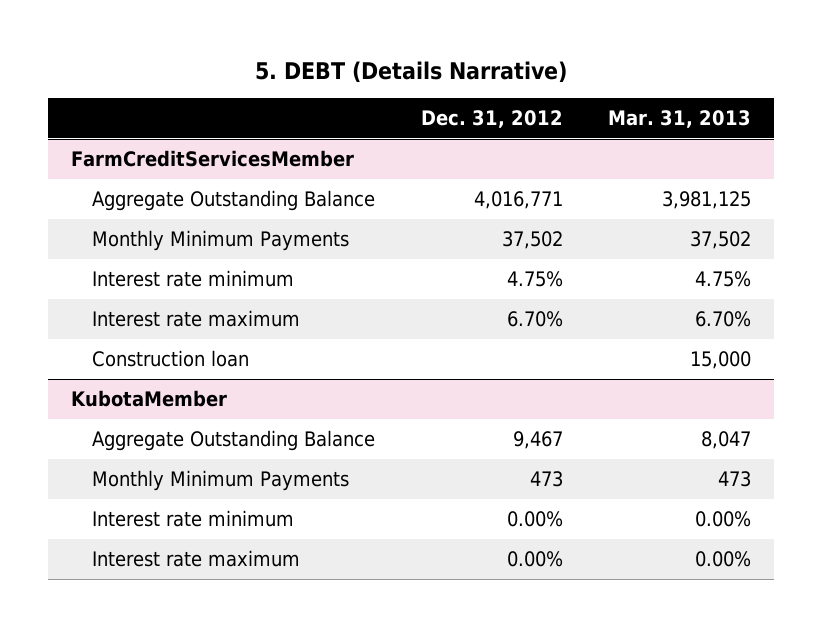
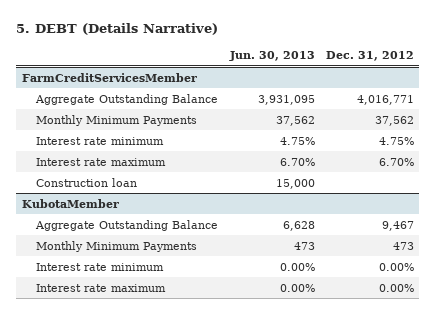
[608,110,752,129] Mar. 31, 2013 -> none
none -> [228,51,315,62] Jun. 30, 2013
[501,230,563,249] 37,502 -> [374,115,414,126] 37,562

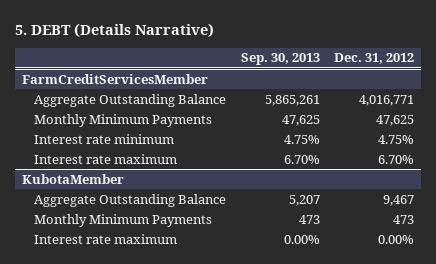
[228,51,315,62] Jun. 30, 2013 -> none
none -> [240,53,320,66] Sep. 30, 2013
[374,115,414,126] 37,562 -> [375,114,414,126] 47,625
[36,177,138,187] Construction loan -> none
[36,262,165,271] Interest rate minimum -> none

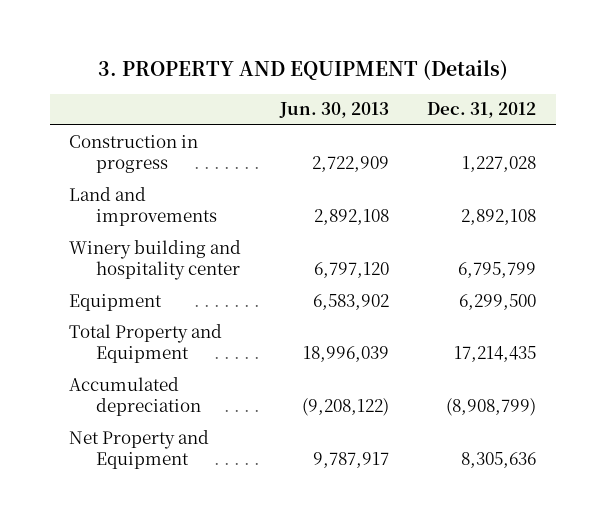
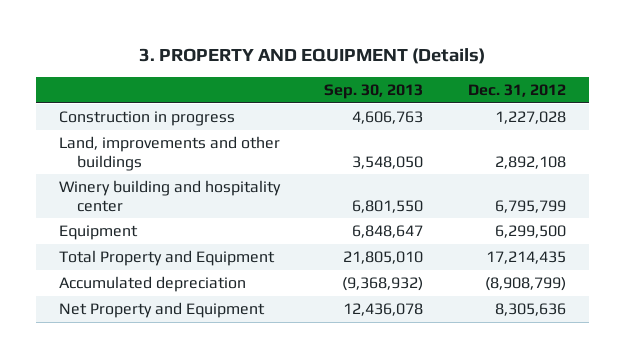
[278,102,389,119] Jun. 30, 2013 -> none
none -> [324,84,424,100] Sep. 30, 2013
[69,186,217,227] Land and improvements -> [58,136,280,171] Land, improvements and other buildings

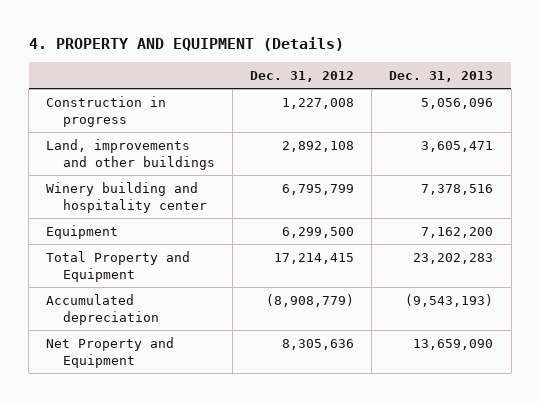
[139,48,486,65] 3. PROPERTY AND EQUIPMENT (Details) -> [28,36,344,51] 4. PROPERTY AND EQUIPMENT (Details)
[324,84,424,100] Sep. 30, 2013 -> none
none -> [389,70,494,82] Dec. 31, 2013
[495,111,567,125] 1,227,028 -> [281,97,354,109] 1,227,008
[486,251,567,265] 17,214,435 -> [273,252,354,264] 17,214,415
[485,277,567,292] (8,908,799) -> [265,293,354,307] (8,908,779)

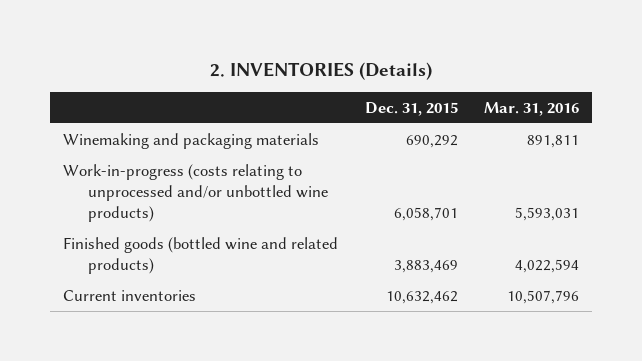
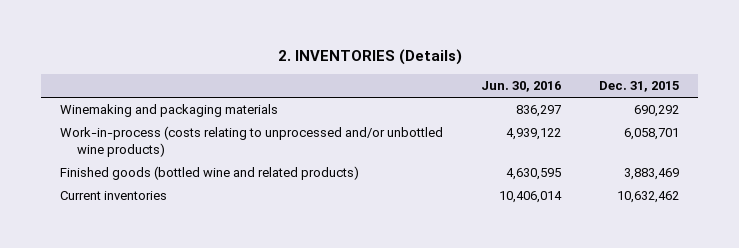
[484,101,580,116] Mar. 31, 2016 -> none
none -> [481,81,562,93] Jun. 30, 2016
[63,163,329,222] Work-in-progress (costs relating to unprocessed and/or unbottled wine products) -> [60,126,444,157] Work-in-process (costs relating to unprocessed and/or unbottled wine products)

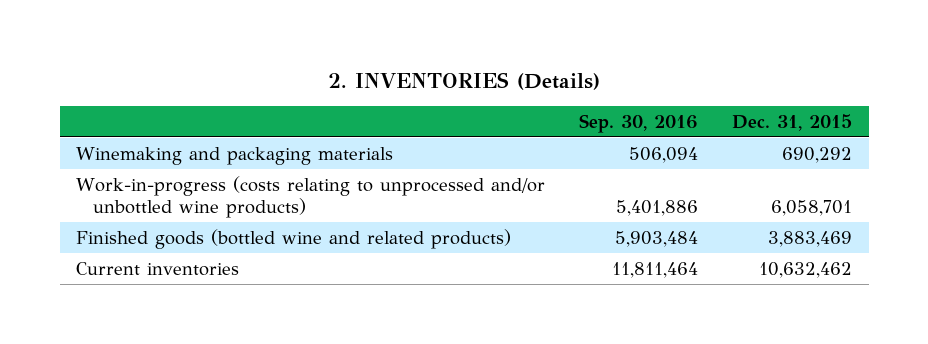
[481,81,562,93] Jun. 30, 2016 -> none
none -> [579,113,699,133] Sep. 30, 2016
[60,126,444,157] Work-in-process (costs relating to unprocessed and/or unbottled wine products) -> [76,175,546,219] Work-in-progress (costs relating to unprocessed and/or unbottled wine products)

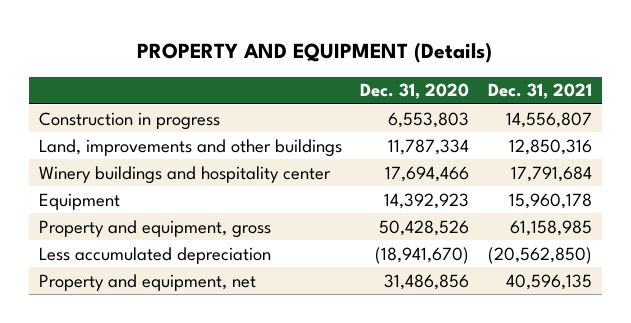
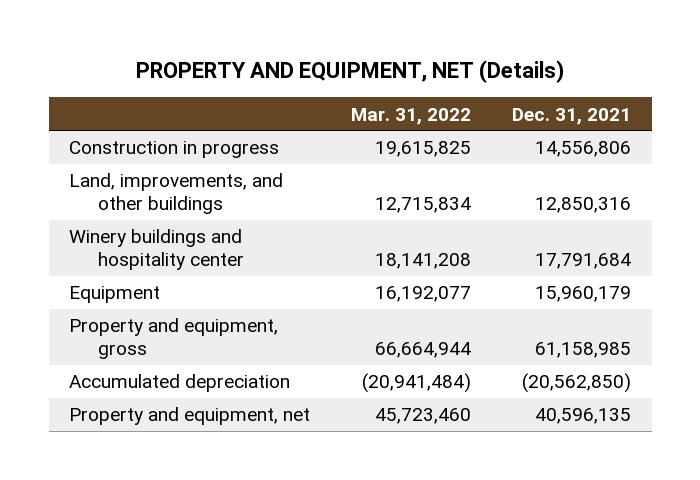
[137,42,493,64] PROPERTY AND EQUIPMENT (Details) -> [136,60,565,84] PROPERTY AND EQUIPMENT, NET (Details)
[360,83,470,100] Dec. 31, 2020 -> none
none -> [351,107,472,125] Mar. 31, 2022
[506,111,593,128] 14,556,807 -> [535,141,632,158] 14,556,806
[38,138,342,157] Land, improvements and other buildings -> [69,173,284,215] Land, improvements, and other buildings
[509,192,593,209] 15,960,178 -> [535,286,632,303] 15,960,179
[38,246,271,264] Less accumulated depreciation -> [69,374,291,393] Accumulated depreciation

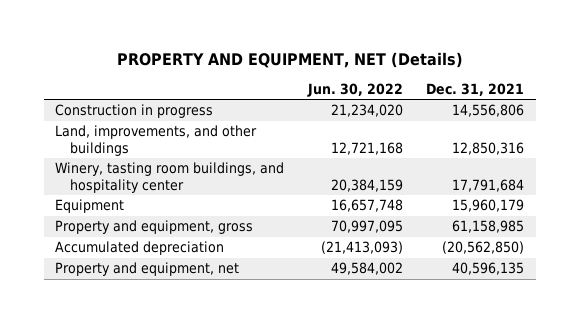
[351,107,472,125] Mar. 31, 2022 -> none
none -> [306,82,403,97] Jun. 30, 2022
[69,229,245,271] Winery buildings and hospitality center -> [55,162,285,193] Winery, tasting room buildings, and hospitality center

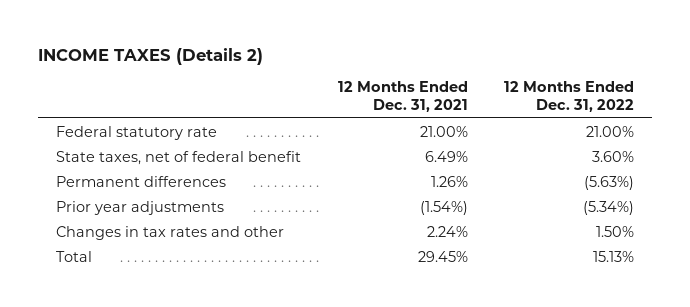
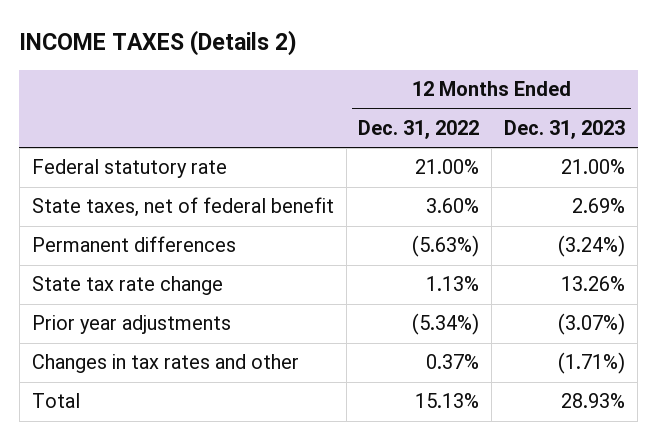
[337,81,468,113] 12 Months Ended Dec. 31, 2021 -> none
none -> [504,119,626,139] Dec. 31, 2023
none -> [31,276,223,296] State tax rate change
[595,225,634,237] 1.50% -> [426,354,480,370] 0.37%

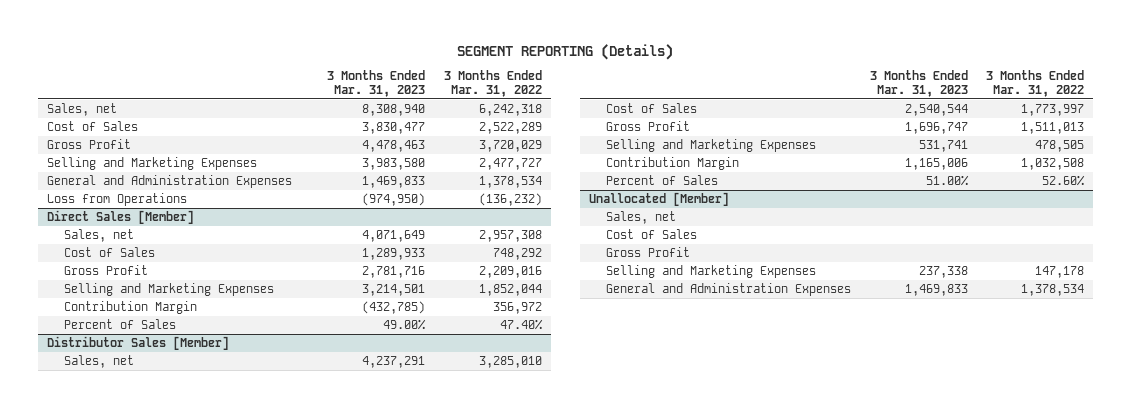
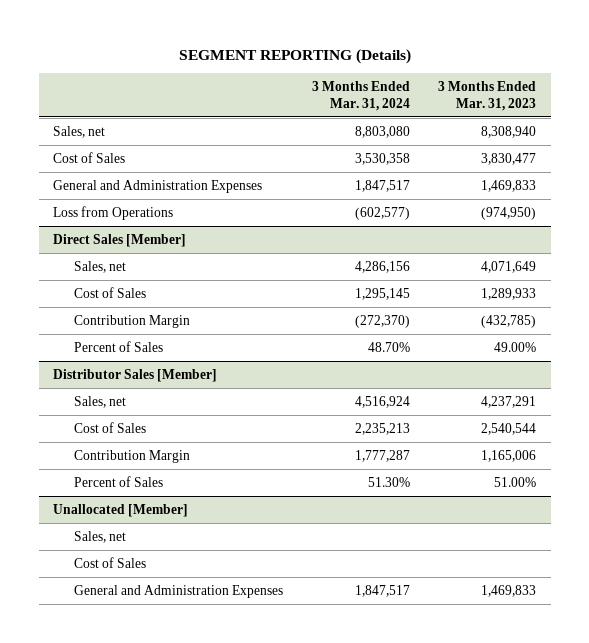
[443,70,542,97] 3 Months Ended Mar. 31, 2022 -> none
none -> [311,81,410,111] 3 Months Ended Mar. 31, 2024
[46,139,131,150] Gross Profit -> none
[46,157,257,171] Selling and Marketing Expenses -> none
[64,265,149,276] Gross Profit -> none
[64,283,275,297] Selling and Marketing Expenses -> none
[606,121,691,132] Gross Profit -> none
[606,139,817,153] Selling and Marketing Expenses -> none
[606,247,691,258] Gross Profit -> none
[606,265,817,279] Selling and Marketing Expenses -> none

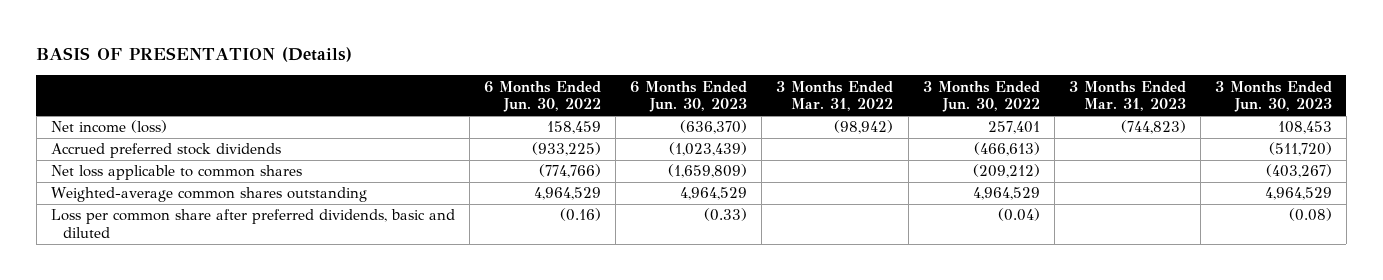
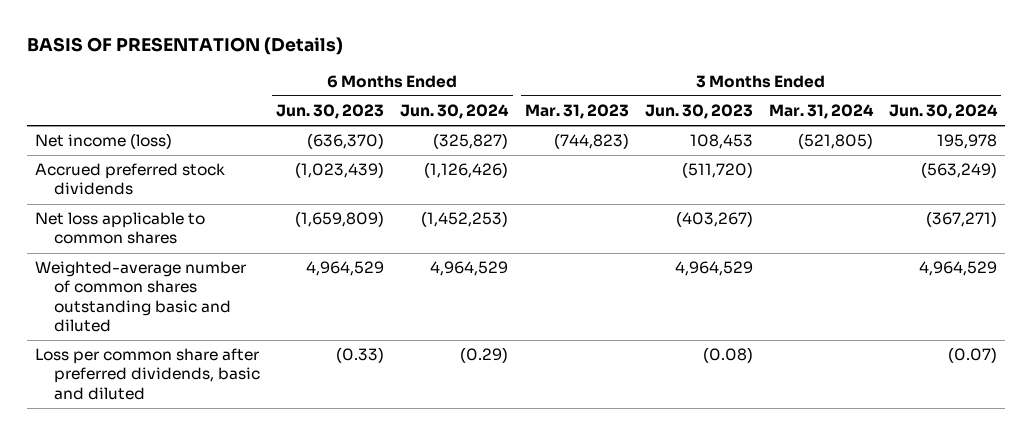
[484,80,602,113] 6 Months Ended Jun. 30, 2022 -> none
[776,80,894,112] 3 Months Ended Mar. 31, 2022 -> none
[922,80,1040,113] 3 Months Ended Jun. 30, 2022 -> none
none -> [400,104,510,120] Jun. 30, 2024
none -> [768,104,874,120] Mar. 31, 2024
none -> [889,104,999,120] Jun. 30, 2024
[51,187,368,203] Weighted-average common shares outstanding -> [35,261,247,332] Weighted-average number of common shares outstanding basic and diluted

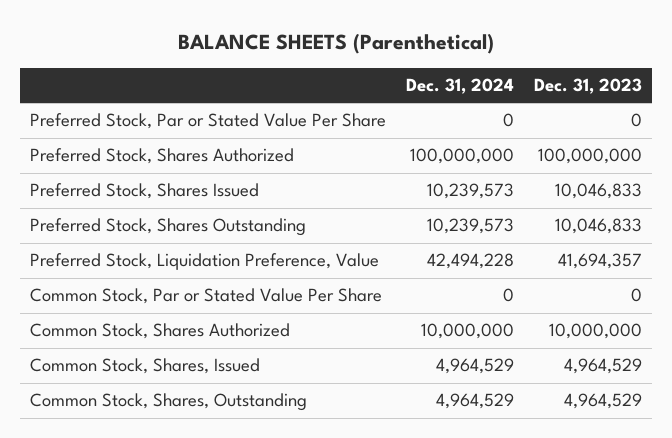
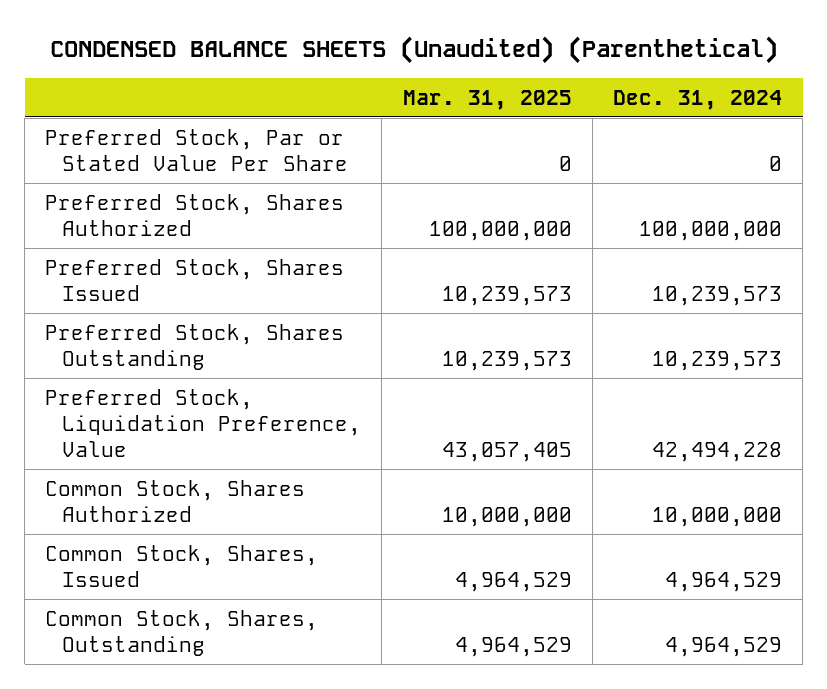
[178,33,495,55] BALANCE SHEETS (Parenthetical) -> [49,36,778,65] CONDENSED BALANCE SHEETS (Unaudited) (Parenthetical)
[534,78,643,95] Dec. 31, 2023 -> none
none -> [402,89,572,110] Mar. 31, 2025
[30,288,383,305] Common Stock, Par or Stated Value Per Share -> none

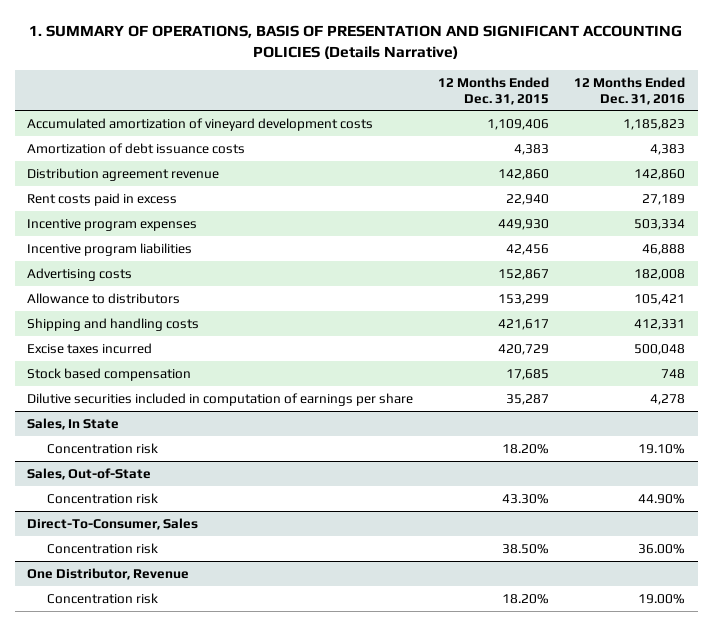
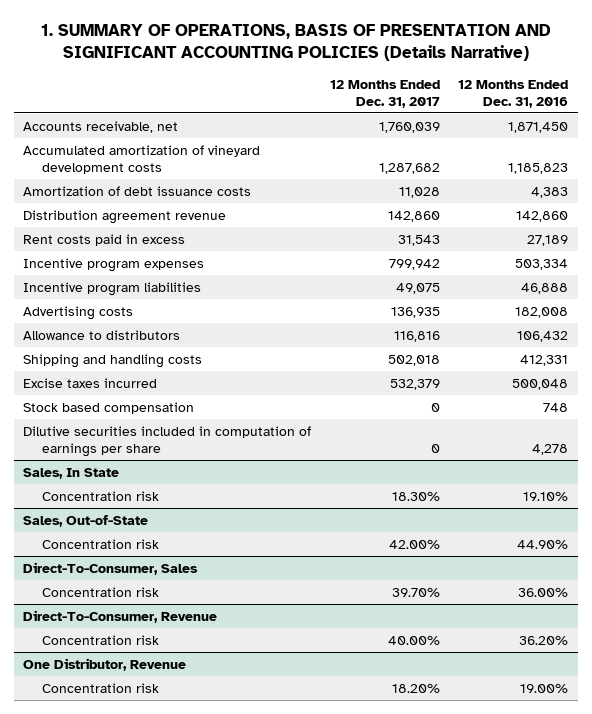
[438,76,550,105] 12 Months Ended Dec. 31, 2015 -> none
none -> [329,79,440,108] 12 Months Ended Dec. 31, 2017
none -> [23,120,179,133] Accounts receivable, net
[634,293,686,305] 105,421 -> [517,330,569,342] 106,432
none -> [23,609,218,623] Direct-To-Consumer, Revenue
none -> [41,634,159,645] Concentration risk

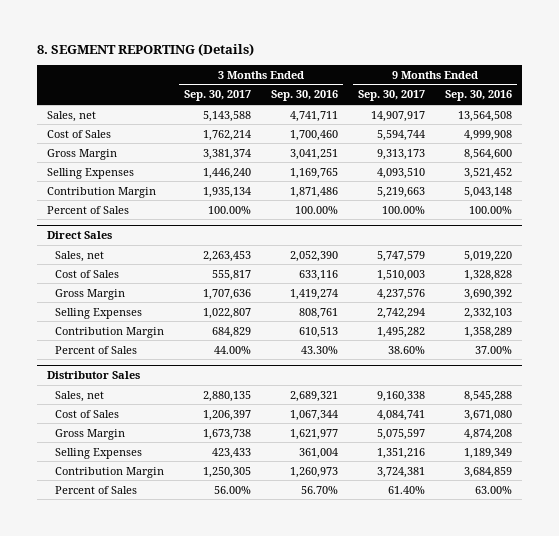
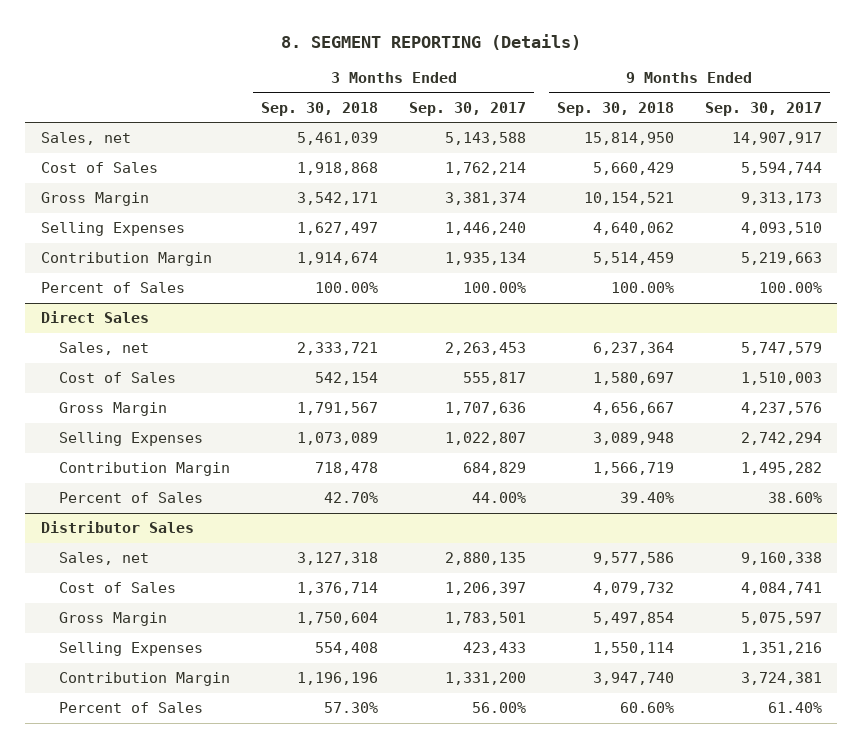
[271,90,339,102] Sep. 30, 2016 -> none
[445,90,513,102] Sep. 30, 2016 -> none
none -> [261,101,379,116] Sep. 30, 2018
none -> [557,101,675,116] Sep. 30, 2018
[203,428,252,440] 1,673,738 -> [445,612,527,626] 1,783,501
[203,466,252,478] 1,250,305 -> [445,672,527,686] 1,331,200

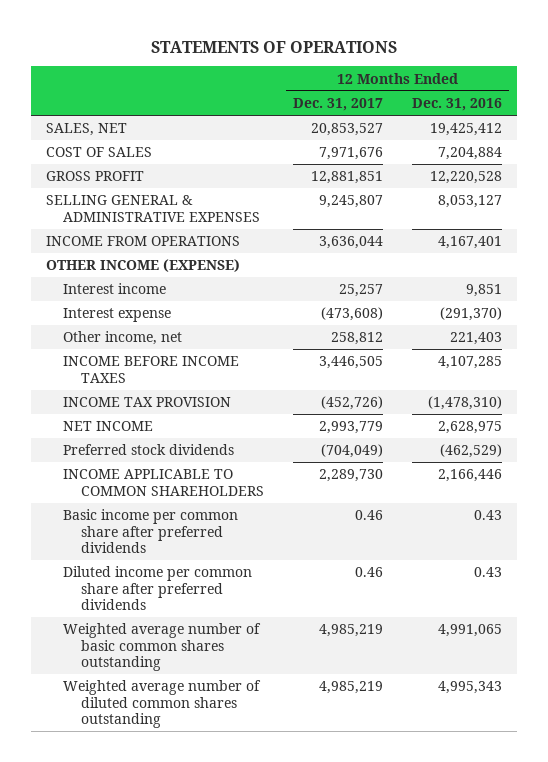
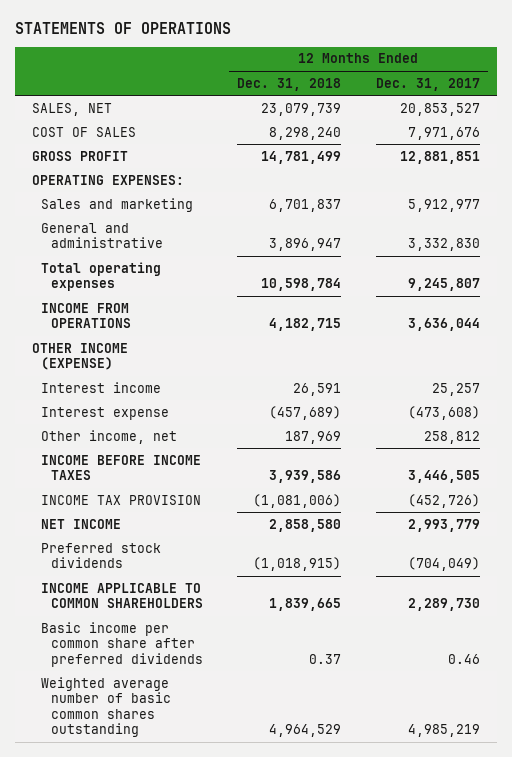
[412,98,503,112] Dec. 31, 2016 -> none
none -> [237,77,342,91] Dec. 31, 2018
none -> [31,174,184,185] OPERATING EXPENSES:
none -> [41,197,194,212] Sales and marketing
none -> [41,222,163,249] General and administrative
[45,195,261,222] SELLING GENERAL & ADMINISTRATIVE EXPENSES -> [41,261,162,292] Total operating expenses
[63,566,253,611] Diluted income per common share after preferred dividends -> none
[63,680,262,729] Weighted average number of diluted common shares outstanding -> none

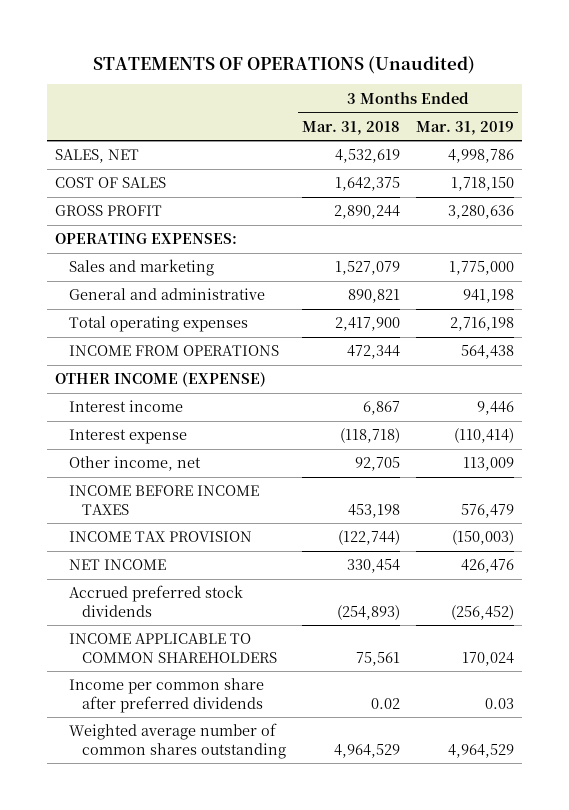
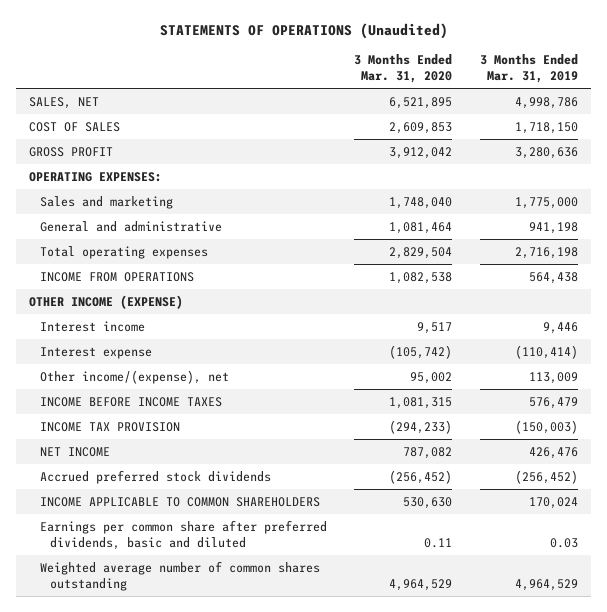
[302,120,401,135] Mar. 31, 2018 -> none
none -> [354,54,453,83] 3 Months Ended Mar. 31, 2020
[68,456,201,472] Other income, net -> [39,369,229,384] Other income/(expense), net
[68,678,264,713] Income per common share after preferred dividends -> [39,519,327,550] Earnings per common share after preferred dividends, basic and diluted

